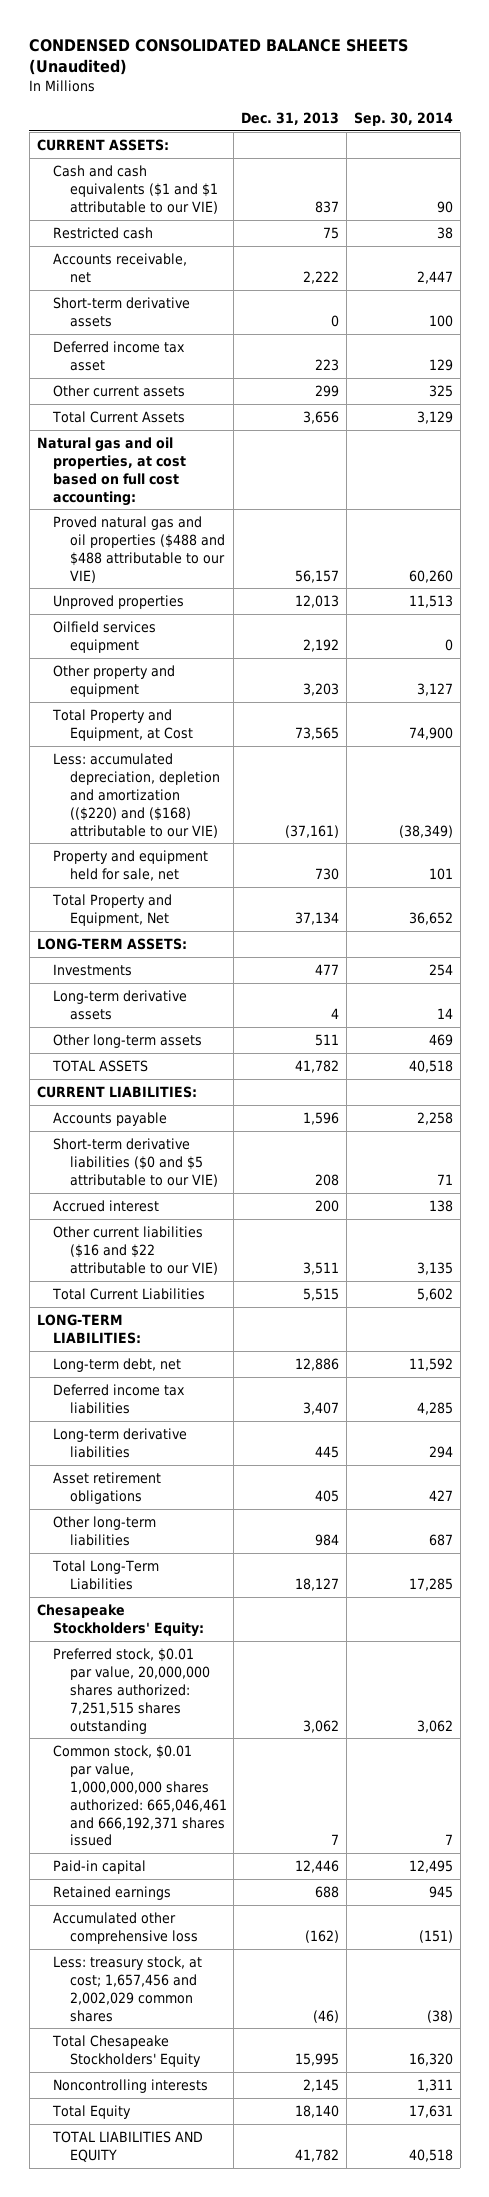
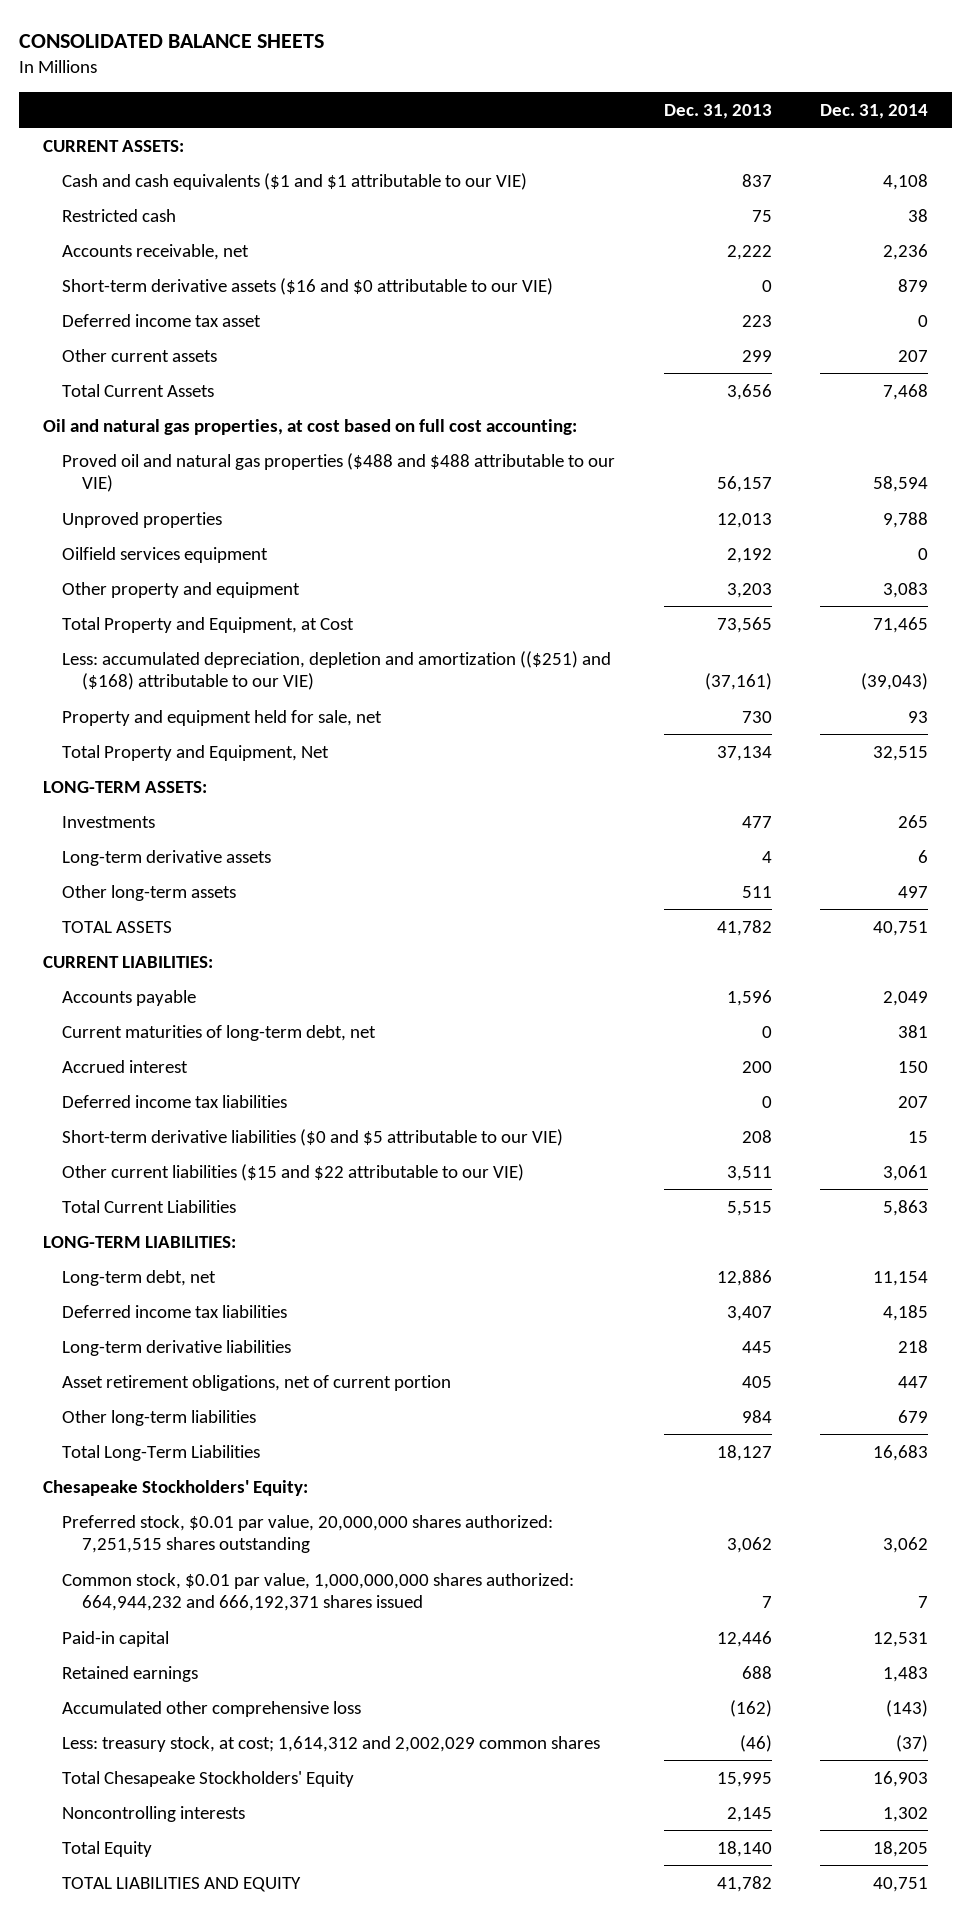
[29,38,409,76] CONDENSED CONSOLIDATED BALANCE SHEETS (Unaudited) -> [18,33,324,48] CONSOLIDATED BALANCE SHEETS
[353,112,453,127] Sep. 30, 2014 -> none
none -> [819,103,928,119] Dec. 31, 2014
[53,296,191,327] Short-term derivative assets -> [62,277,554,295] Short-term derivative assets ($16 and $0 attributable to our VIE)
[36,436,187,506] Natural gas and oil properties, at cost based on full cost accounting: -> [42,418,577,435] Oil and natural gas properties, at cost based on full cost accounting:
[53,515,225,583] Proved natural gas and oil properties ($488 and $488 attributable to our VIE) -> [62,452,616,493] Proved oil and natural gas properties ($488 and $488 attributable to our VIE)
[53,752,220,838] Less: accumulated depreciation, depletion and amortization (($220) and ($168) attributable to our VIE) -> [62,650,612,691] Less: accumulated depreciation, depletion and amortization (($251) and ($168) attributable to our VIE)
none -> [62,1024,377,1041] Current maturities of long-term debt, net
none -> [62,1094,288,1108] Deferred income tax liabilities
[53,1137,218,1187] Short-term derivative liabilities ($0 and $5 attributable to our VIE) -> [62,1128,564,1146] Short-term derivative liabilities ($0 and $5 attributable to our VIE)
[53,1225,218,1275] Other current liabilities ($16 and $22 attributable to our VIE) -> [62,1163,525,1181] Other current liabilities ($15 and $22 attributable to our VIE)
[53,1471,162,1504] Asset retirement obligations -> [62,1374,452,1391] Asset retirement obligations, net of current portion
[53,1744,227,1847] Common stock, $0.01 par value, 1,000,000,000 shares authorized: 665,046,461 and 666,192,371 shares issued -> [62,1572,575,1612] Common stock, $0.01 par value, 1,000,000,000 shares authorized: 664,944,232 and 666,192,371 shares issued
[53,1955,203,2022] Less: treasury stock, at cost; 1,657,456 and 2,002,029 common shares -> [62,1735,601,1752] Less: treasury stock, at cost; 1,614,312 and 2,002,029 common shares

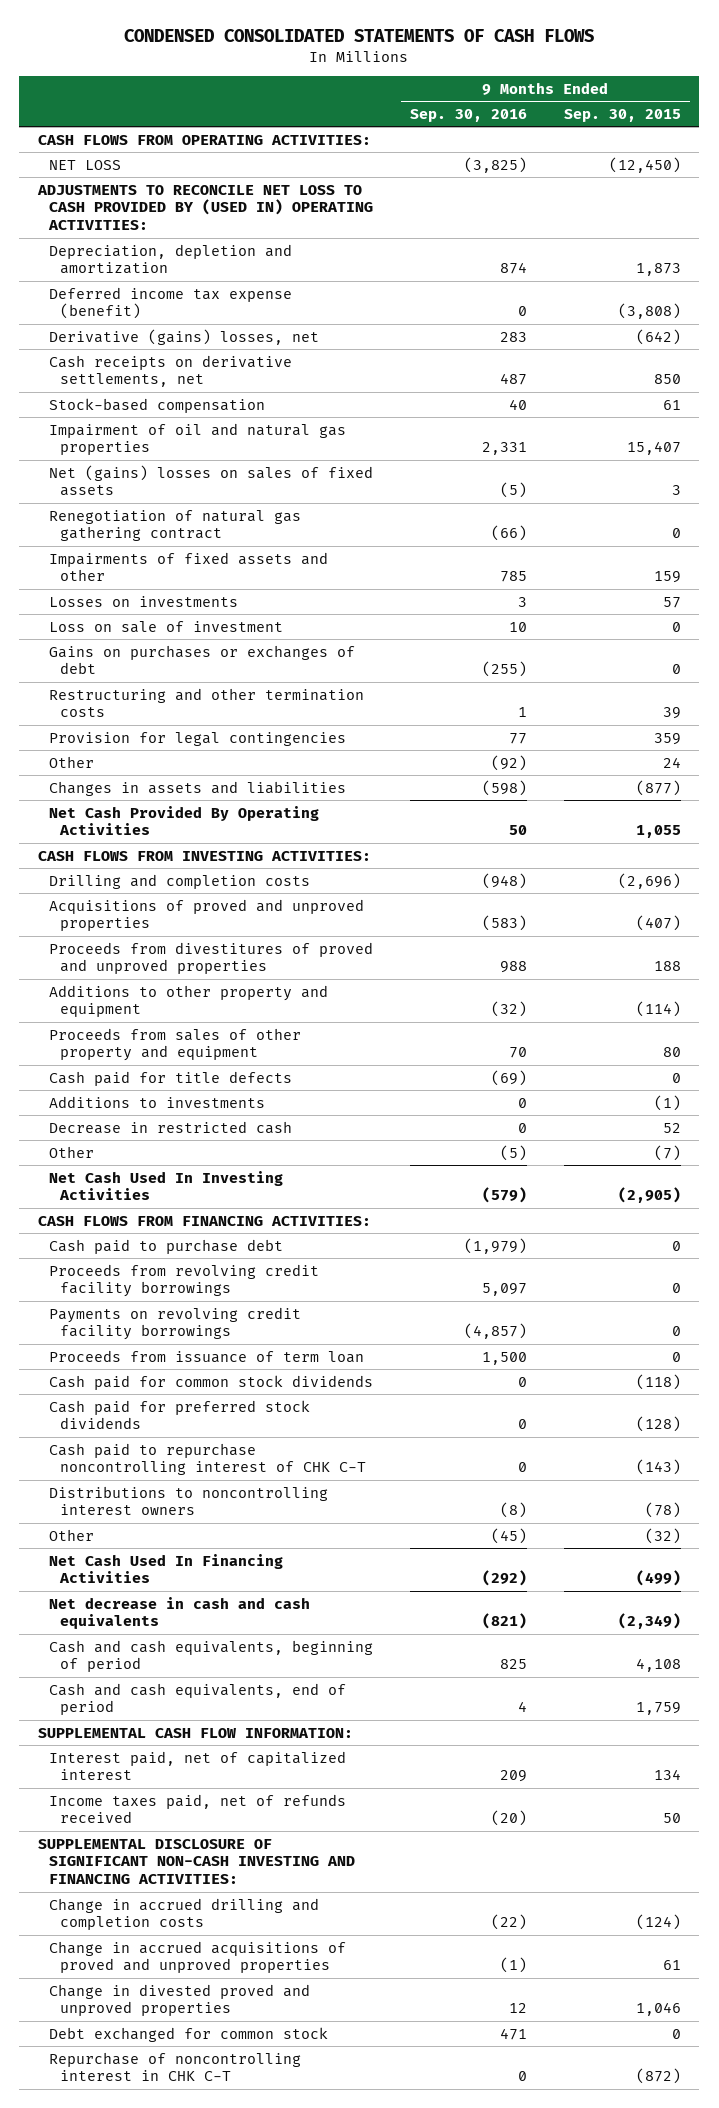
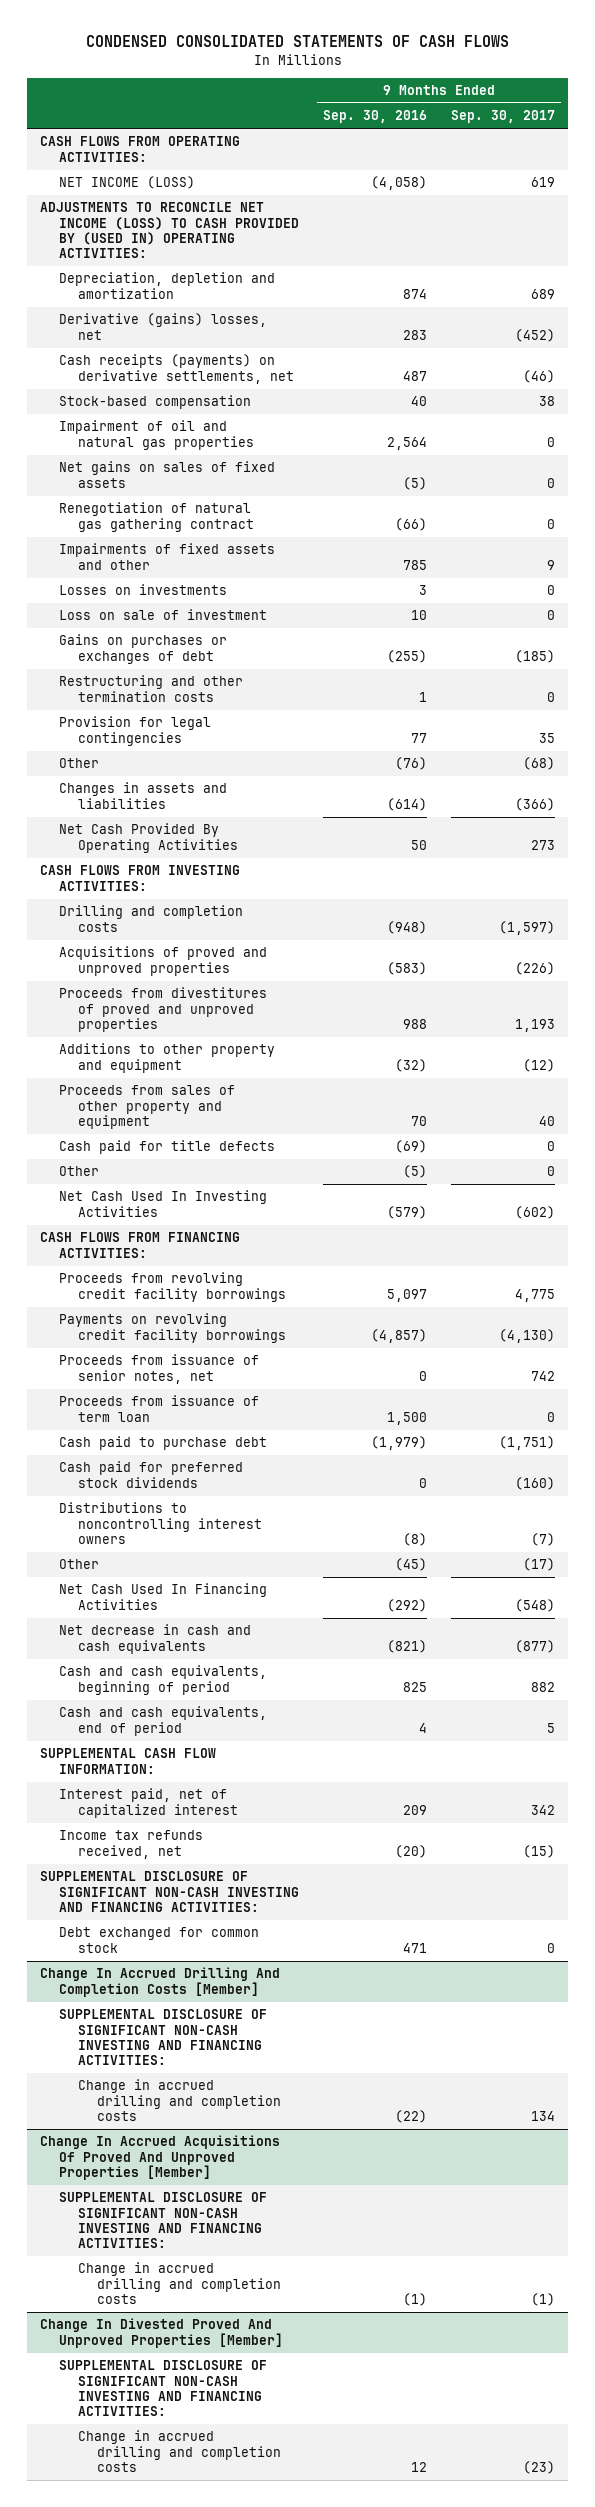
[563,108,681,122] Sep. 30, 2015 -> none
none -> [451,110,556,124] Sep. 30, 2017
[48,159,121,170] NET LOSS -> [58,176,195,190] NET INCOME (LOSS)
[463,156,527,173] (3,825) -> [371,176,428,191] (4,058)
[36,184,373,231] ADJUSTMENTS TO RECONCILE NET LOSS TO CASH PROVIDED BY (USED IN) OPERATING ACTIVITIES: -> [39,202,299,259] ADJUSTMENTS TO RECONCILE NET INCOME (LOSS) TO CASH PROVIDED BY (USED IN) OPERATING ACTIVITIES:
[48,286,292,320] Deferred income tax expense (benefit) -> none
[48,354,292,388] Cash receipts on derivative settlements, net -> [58,354,295,384] Cash receipts (payments) on derivative settlements, net
[481,442,527,456] 2,331 -> [387,436,428,450] 2,564
[48,464,373,497] Net (gains) losses on sales of fixed assets -> [58,461,275,488] Net gains on sales of fixed assets
[490,754,527,771] (92) -> [395,757,428,771] (76)
[481,779,527,796] (598) -> [387,797,428,811] (614)
[48,1095,265,1108] Additions to investments -> none
[48,1120,292,1134] Decrease in restricted cash -> none
none -> [58,1354,259,1384] Proceeds from issuance of senior notes, net
[48,1374,373,1390] Cash paid for common stock dividends -> none
[48,1238,283,1254] Cash paid to purchase debt -> [58,1436,267,1451] Cash paid to purchase debt
[48,1442,366,1476] Cash paid to repurchase noncontrolling interest of CHK C-T -> none
[48,1793,346,1824] Income taxes paid, net of refunds received -> [58,1830,203,1859] Income tax refunds received, net
[48,1897,319,1931] Change in accrued drilling and completion costs -> none
[48,1940,346,1974] Change in accrued acquisitions of proved and unproved properties -> none
[48,1983,310,2017] Change in divested proved and unproved properties -> none
[48,2051,301,2082] Repurchase of noncontrolling interest in CHK C-T -> none
none -> [39,1967,280,1997] Change In Accrued Drilling And Completion Costs [Member]
none -> [58,2009,267,2066] SUPPLEMENTAL DISCLOSURE OF SIGNIFICANT NON-CASH INVESTING AND FINANCING ACTIVITIES:
none -> [78,2079,282,2121] Change in accrued drilling and completion costs
none -> [39,2135,280,2180] Change In Accrued Acquisitions Of Proved And Unproved Properties [Member]
none -> [58,2192,267,2249] SUPPLEMENTAL DISCLOSURE OF SIGNIFICANT NON-CASH INVESTING AND FINANCING ACTIVITIES:
none -> [78,2262,282,2304] Change in accrued drilling and completion costs
none -> [39,2318,283,2348] Change In Divested Proved And Unproved Properties [Member]
none -> [58,2360,267,2417] SUPPLEMENTAL DISCLOSURE OF SIGNIFICANT NON-CASH INVESTING AND FINANCING ACTIVITIES:
none -> [78,2430,282,2472] Change in accrued drilling and completion costs

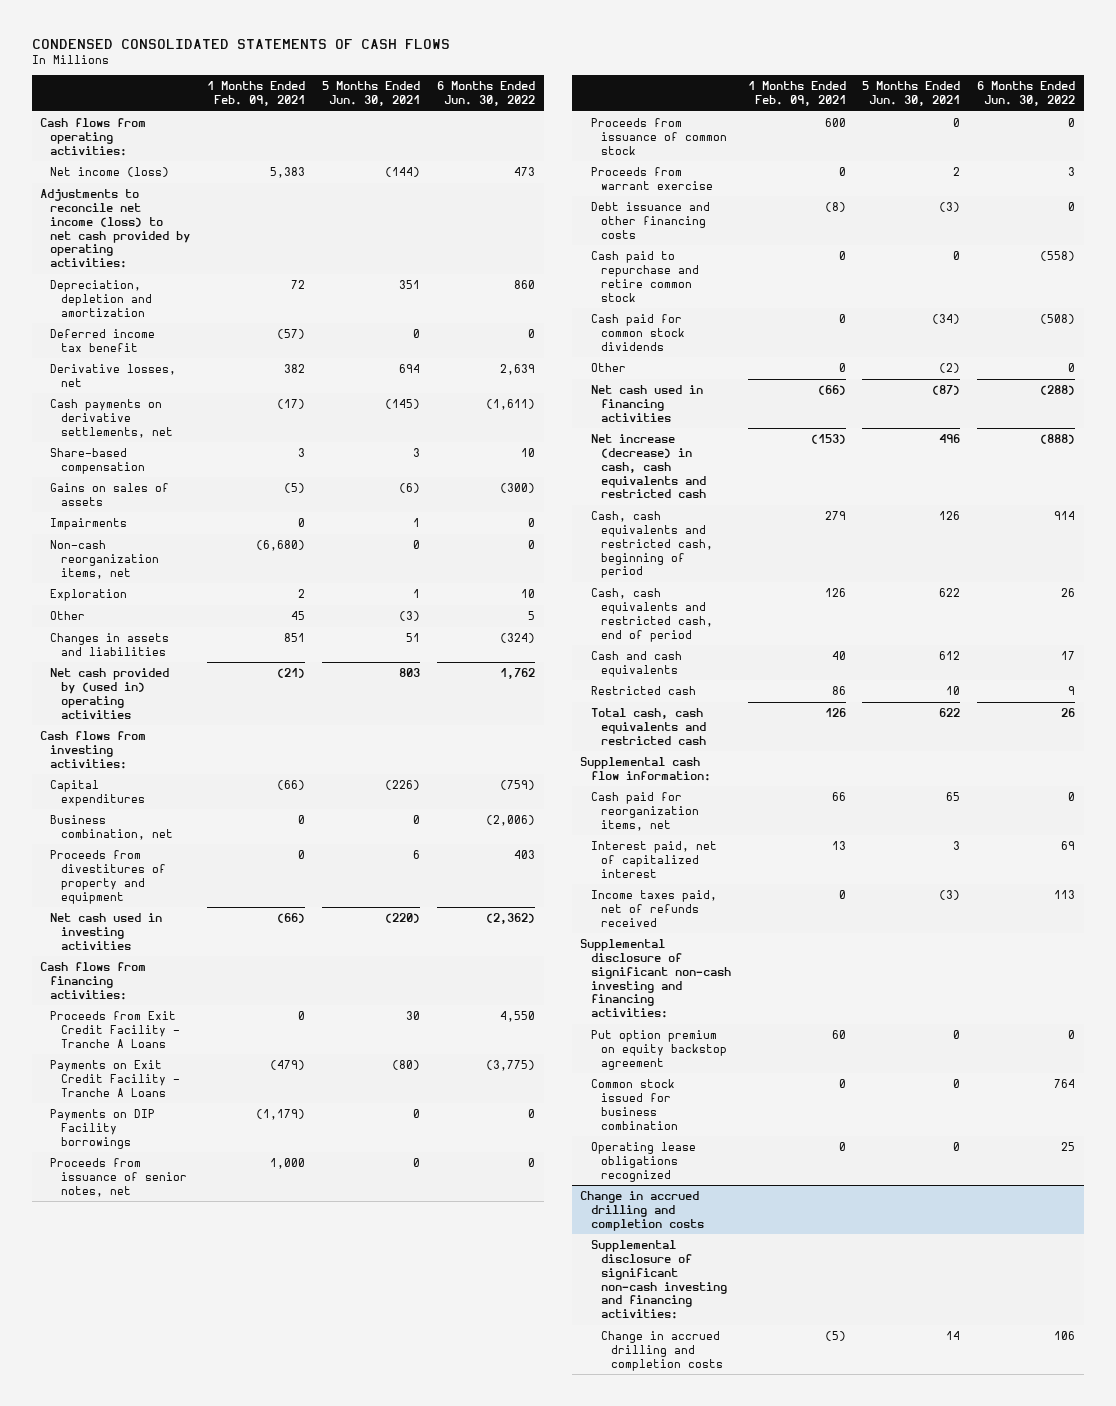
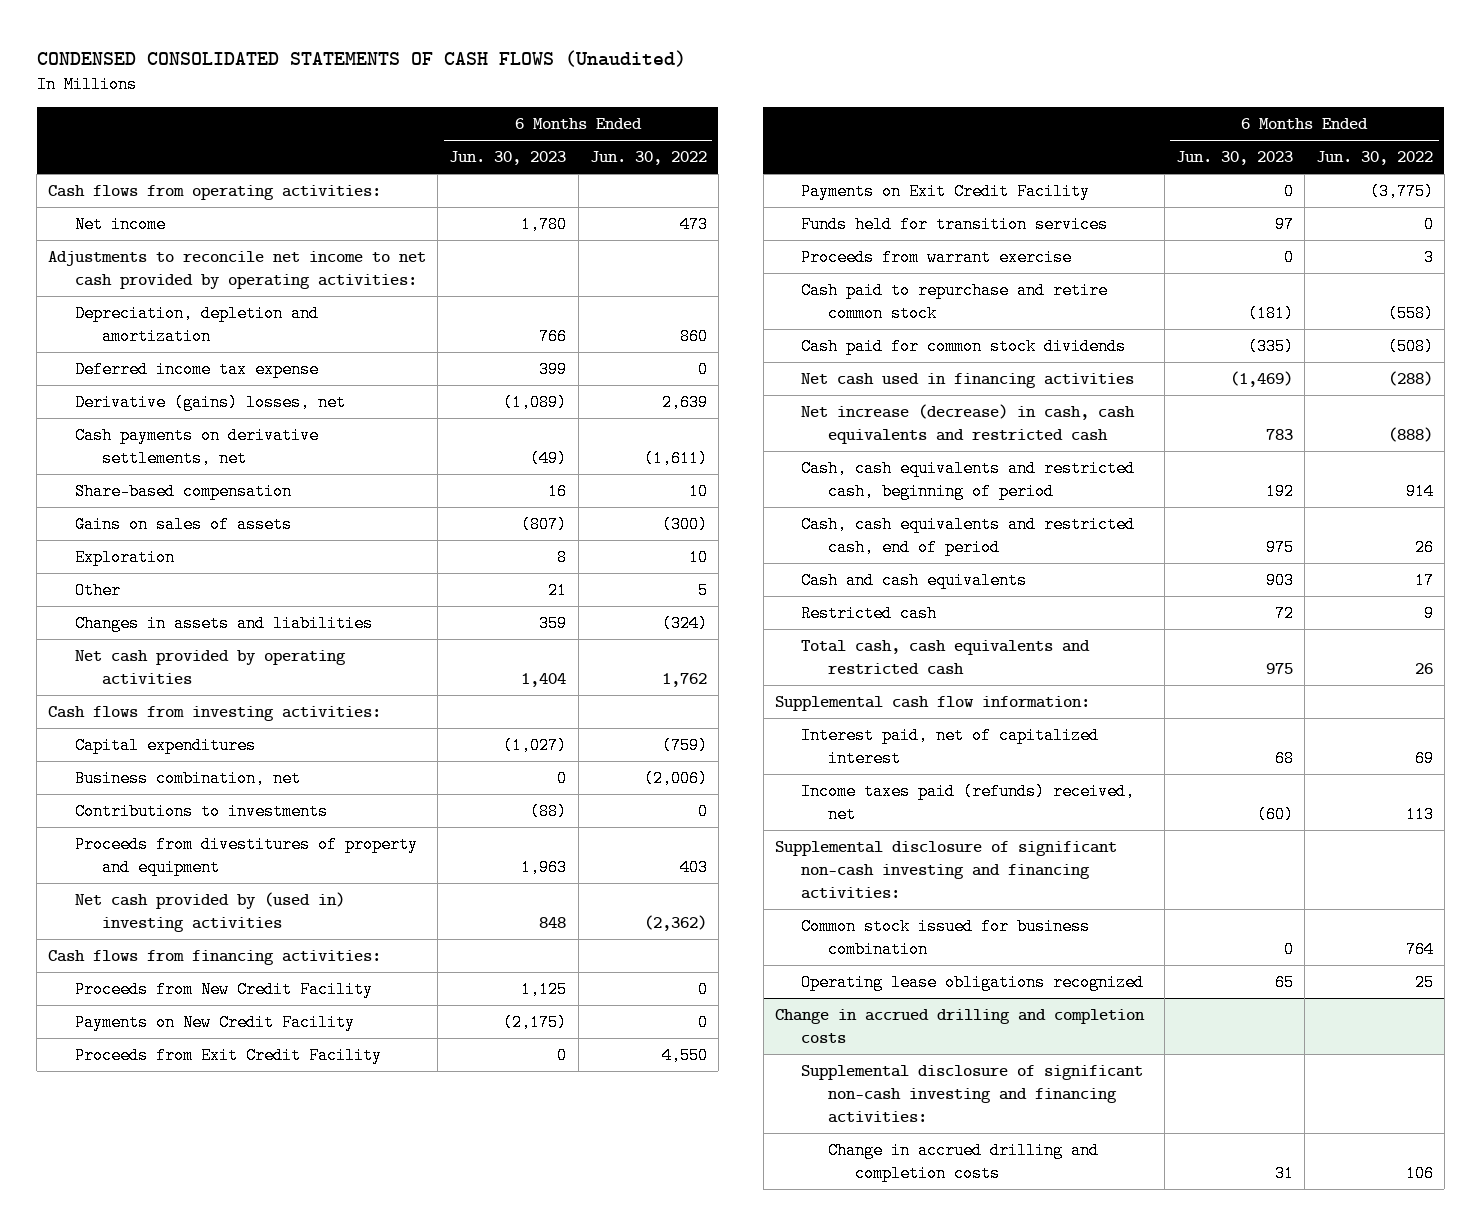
[31,39,450,50] CONDENSED CONSOLIDATED STATEMENTS OF CASH FLOWS -> [36,49,686,67] CONDENSED CONSOLIDATED STATEMENTS OF CASH FLOWS (Unaudited)
[207,81,306,107] 1 Months Ended Feb. 09, 2021 -> none
[322,81,421,107] 5 Months Ended Jun. 30, 2021 -> none
none -> [449,151,567,166] Jun. 30, 2023
[50,167,170,178] Net income (loss) -> [74,215,166,233] Net income
[40,189,191,269] Adjustments to reconcile net income (loss) to net cash provided by operating activities: -> [48,250,427,289] Adjustments to reconcile net income to net cash provided by operating activities:
[50,329,156,352] Deferred income tax benefit -> [74,360,319,378] Deferred income tax expense
[50,364,177,387] Derivative losses, net -> [74,393,346,411] Derivative (gains) losses, net
[50,518,128,531] Impairments -> none
[50,540,159,579] Non-cash reorganization items, net -> none
[50,668,170,719] Net cash provided by (used in) operating activities -> [74,649,346,685] Net cash provided by operating activities
none -> [74,802,328,820] Contributions to investments
[50,913,163,950] Net cash used in investing activities -> [74,891,345,932] Net cash provided by (used in) investing activities
[50,1109,156,1149] Payments on DIP Facility borrowings -> none
[50,1158,187,1197] Proceeds from issuance of senior notes, net -> none
[590,118,727,155] Proceeds from issuance of common stock -> none
none -> [74,980,373,998] Proceeds from New Credit Facility
none -> [74,1013,355,1031] Payments on New Credit Facility
[50,1011,180,1048] Proceeds from Exit Credit Facility - Tranche A Loans -> [74,1046,382,1064] Proceeds from Exit Credit Facility
[50,1060,180,1097] Payments on Exit Credit Facility - Tranche A Loans -> [801,182,1091,200] Payments on Exit Credit Facility
none -> [801,215,1109,233] Funds held for transition services
[590,202,710,239] Debt issuance and other financing costs -> none
[590,363,626,373] Other -> none
[590,792,699,831] Cash paid for reorganization items, net -> none
[590,890,717,927] Income taxes paid, net of refunds received -> [801,782,1136,823] Income taxes paid (refunds) received, net
[590,1030,727,1070] Put option premium on equity backstop agreement -> none

